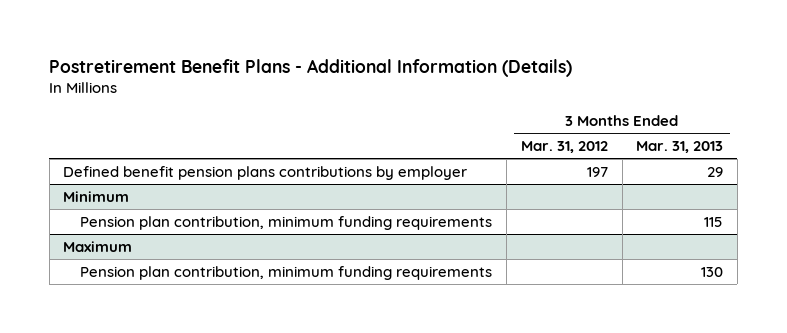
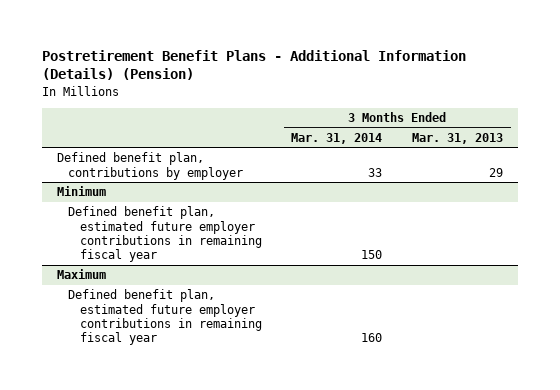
[49,58,573,77] Postretirement Benefit Plans - Additional Information (Details) -> [41,49,466,81] Postretirement Benefit Plans - Additional Information (Details) (Pension)
[520,141,608,154] Mar. 31, 2012 -> none
none -> [291,132,383,144] Mar. 31, 2014
[63,165,468,180] Defined benefit pension plans contributions by employer -> [56,152,244,180] Defined benefit plan, contributions by employer
[80,215,493,230] Pension plan contribution, minimum funding requirements -> none
none -> [68,206,262,263] Defined benefit plan, estimated future employer contributions in remaining fiscal year
[80,265,493,280] Pension plan contribution, minimum funding requirements -> none
none -> [68,289,262,346] Defined benefit plan, estimated future employer contributions in remaining fiscal year

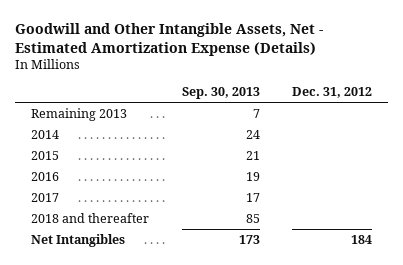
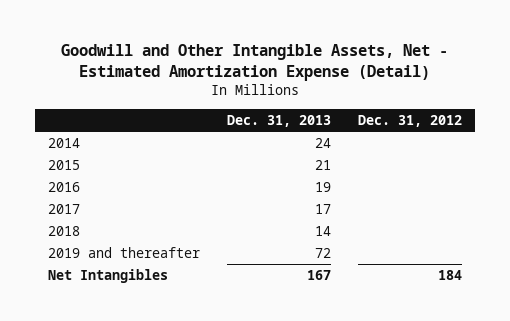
[14,22,323,56] Goodwill and Other Intangible Assets, Net - Estimated Amortization Expense (Details) -> [60,43,448,81] Goodwill and Other Intangible Assets, Net - Estimated Amortization Expense (Detail)
[181,87,260,100] Sep. 30, 2013 -> none
none -> [226,114,331,127] Dec. 31, 2013
[30,107,127,121] Remaining 2013 -> none
none -> [48,226,81,237] 2018
[30,212,149,223] 2018 and thereafter -> [48,247,201,259] 2019 and thereafter

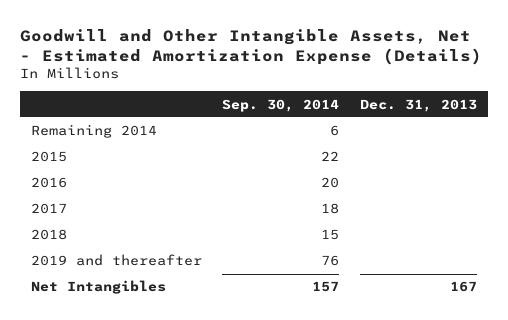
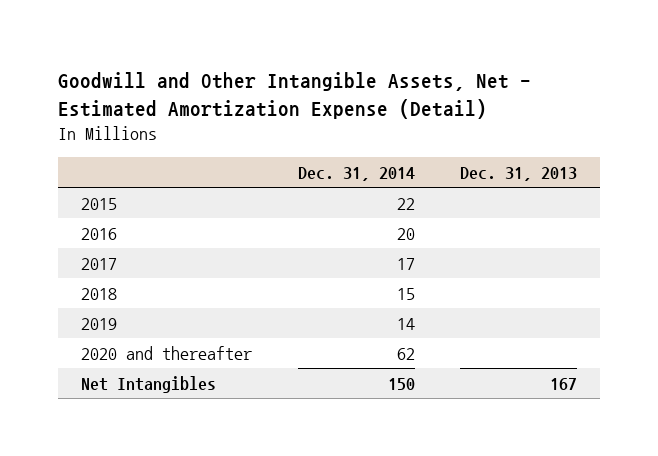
[20,28,483,65] Goodwill and Other Intangible Assets, Net - Estimated Amortization Expense (Details) -> [58,71,532,119] Goodwill and Other Intangible Assets, Net - Estimated Amortization Expense (Detail)
[222,98,340,112] Sep. 30, 2014 -> none
none -> [297,166,415,181] Dec. 31, 2014
[30,124,157,139] Remaining 2014 -> none
none -> [81,317,118,330] 2019
[30,254,202,267] 2019 and thereafter -> [81,345,253,360] 2020 and thereafter

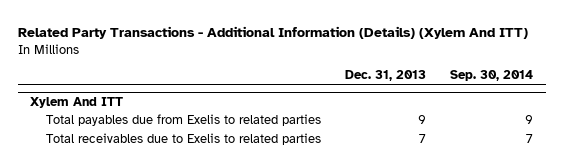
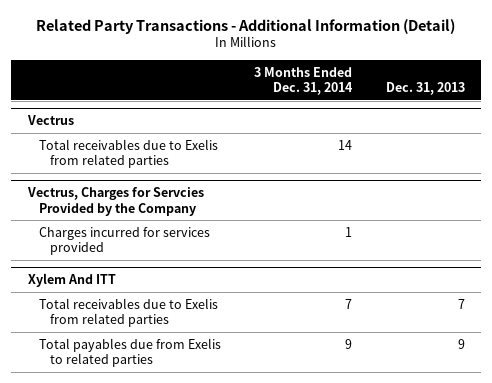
[18,26,529,40] Related Party Transactions - Additional Information (Details) (Xylem And ITT) -> [36,18,456,34] Related Party Transactions - Additional Information (Detail)
[450,70,534,82] Sep. 30, 2014 -> none
none -> [254,66,354,95] 3 Months Ended Dec. 31, 2014
none -> [26,115,74,126] Vectrus
none -> [39,138,219,168] Total receivables due to Exelis from related parties
none -> [26,187,204,216] Vectrus, Charges for Servcies Provided by the Company
none -> [39,226,211,255] Charges incurred for services provided
none -> [39,297,219,327] Total receivables due to Exelis from related parties
[46,133,322,146] Total receivables due to Exelis to related parties -> none

